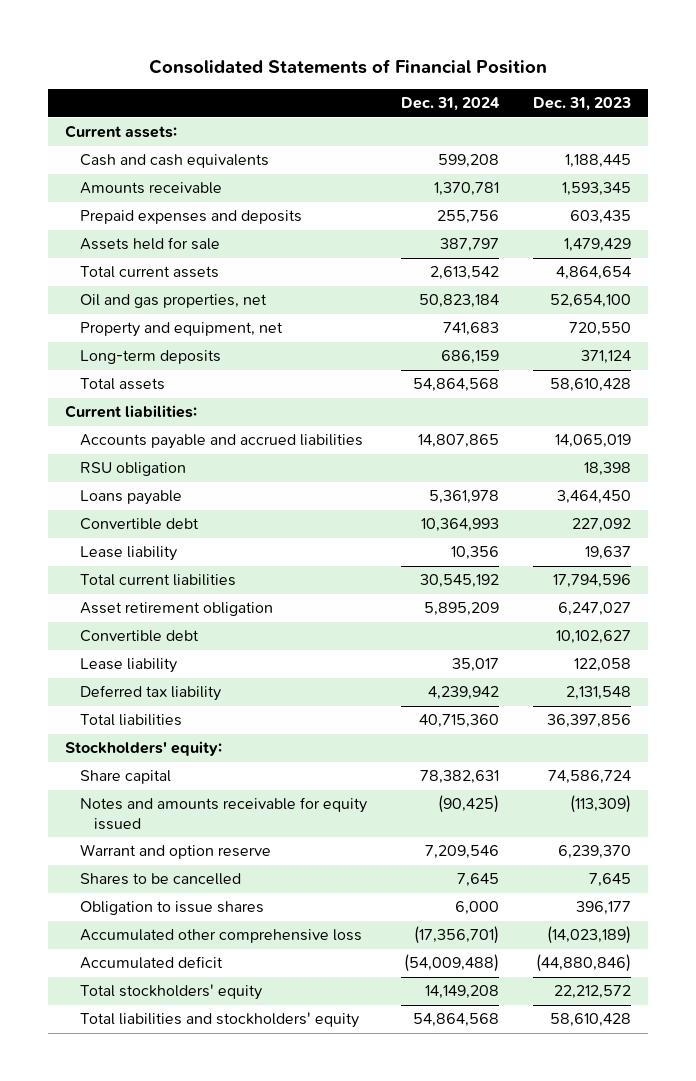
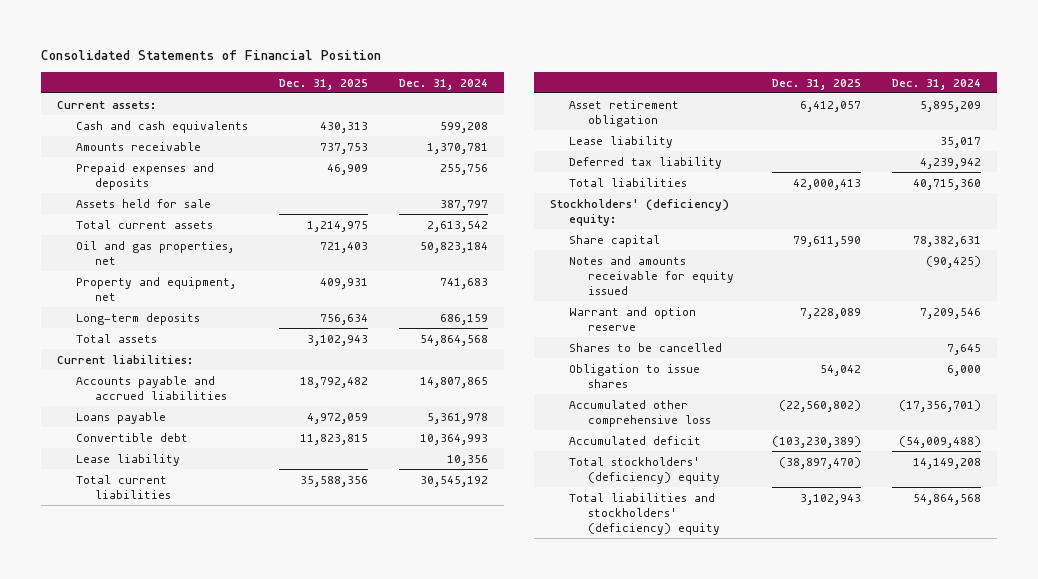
[532,97,631,112] Dec. 31, 2023 -> none
none -> [279,78,369,90] Dec. 31, 2025
[79,462,186,477] RSU obligation -> none
[79,630,199,643] Convertible debt -> none
[65,741,223,757] Stockholders' equity: -> [549,198,729,226] Stockholders' (deficiency) equity:
[79,984,262,1001] Total stockholders' equity -> [568,456,720,484] Total stockholders' (deficiency) equity
[79,1012,359,1029] Total liabilities and stockholders' equity -> [568,492,720,536] Total liabilities and stockholders' (deficiency) equity

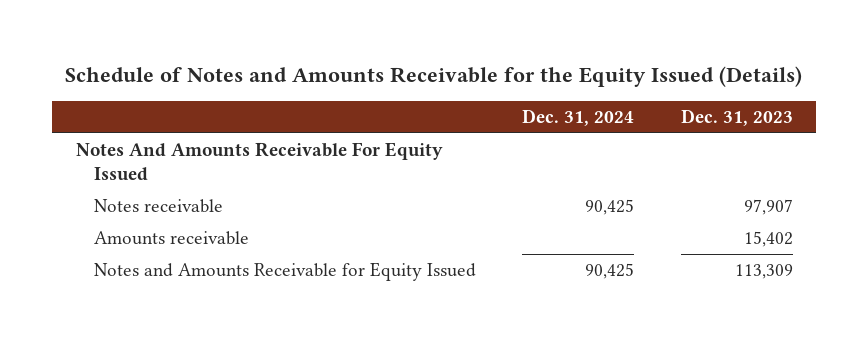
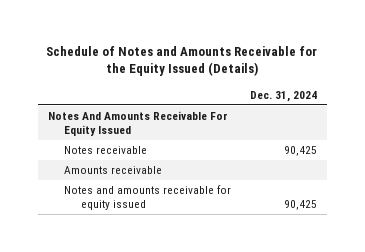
[680,109,793,127] Dec. 31, 2023 -> none
[93,262,476,282] Notes and Amounts Receivable for Equity Issued -> [64,184,232,211] Notes and amounts receivable for equity issued

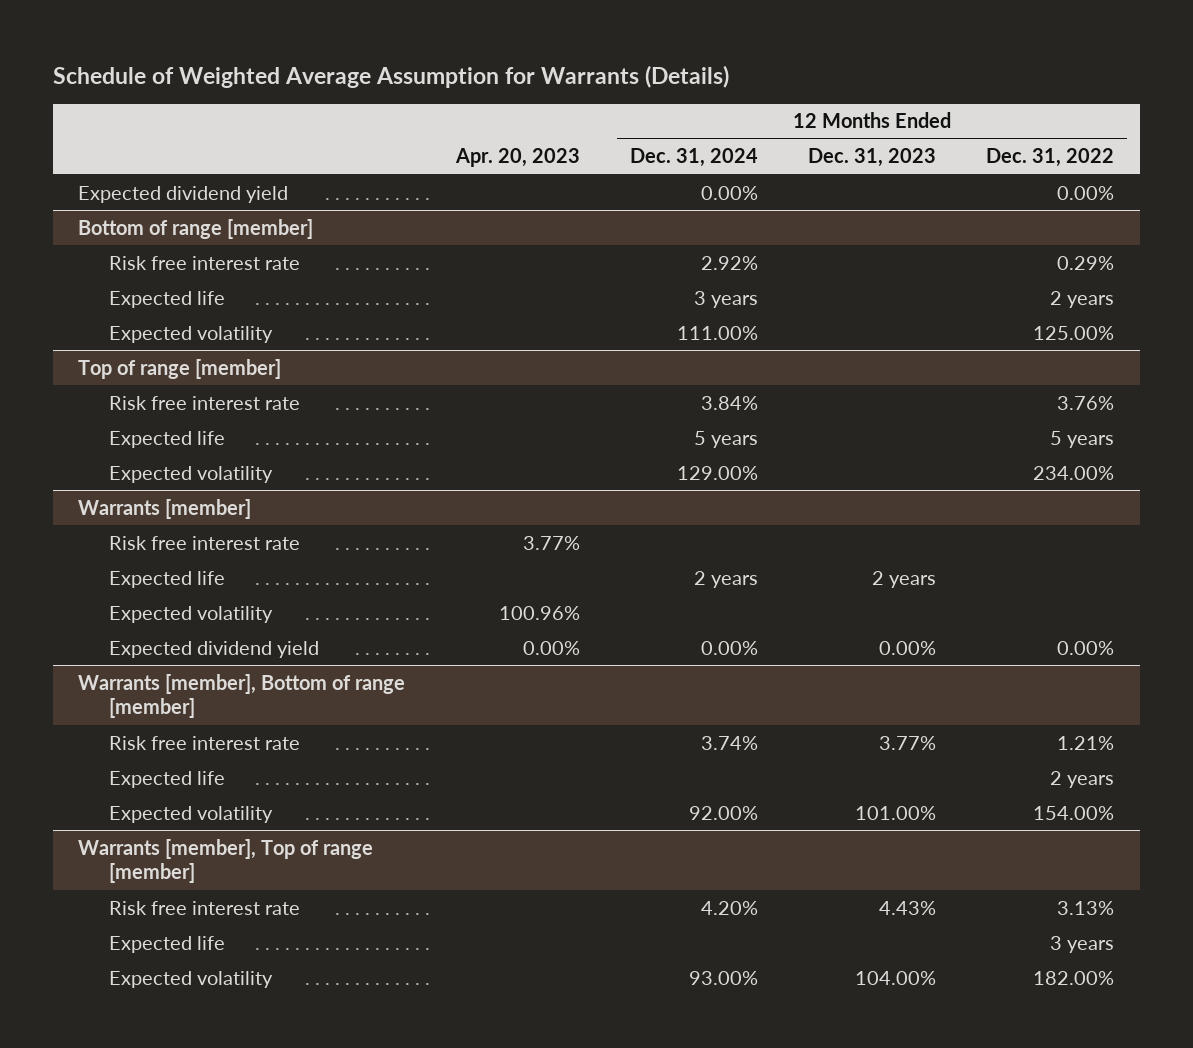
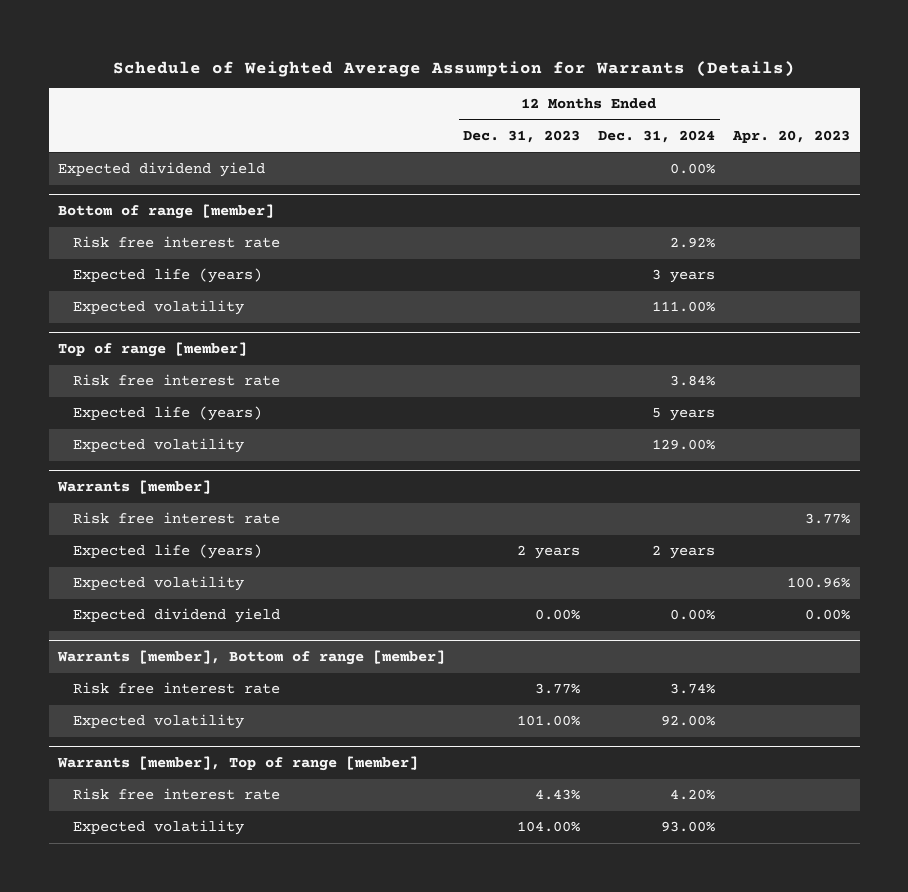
[986,148,1115,168] Dec. 31, 2022 -> none
[108,290,225,308] Expected life -> [73,268,263,284] Expected life (years)
[108,430,225,448] Expected life -> [73,406,263,422] Expected life (years)
[108,570,225,588] Expected life -> [73,544,263,560] Expected life (years)
[108,770,225,788] Expected life -> none
[108,935,225,953] Expected life -> none

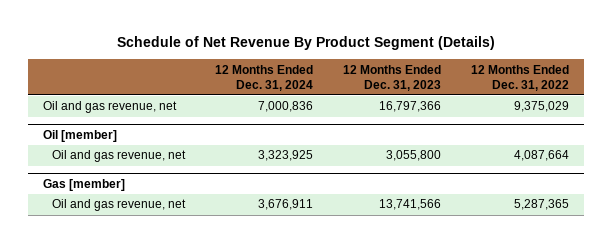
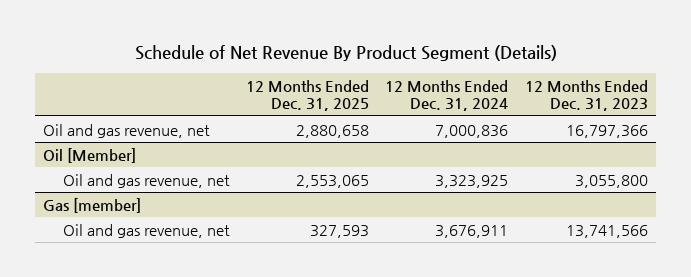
[470,64,569,91] 12 Months Ended Dec. 31, 2022 -> none
none -> [245,79,369,112] 12 Months Ended Dec. 31, 2025
[43,130,118,143] Oil [member] -> [43,147,137,163] Oil [Member]

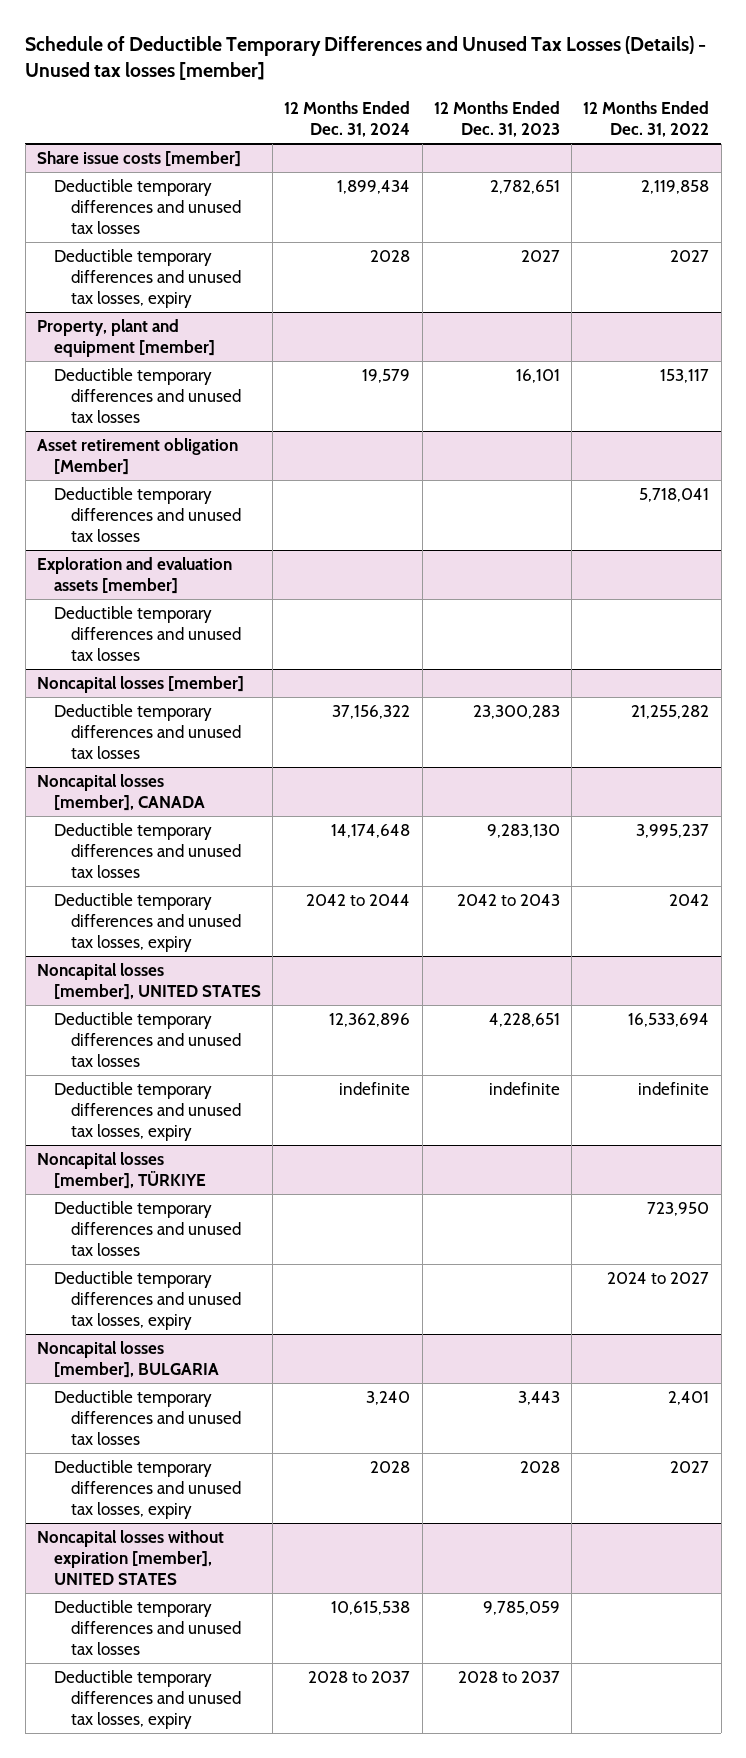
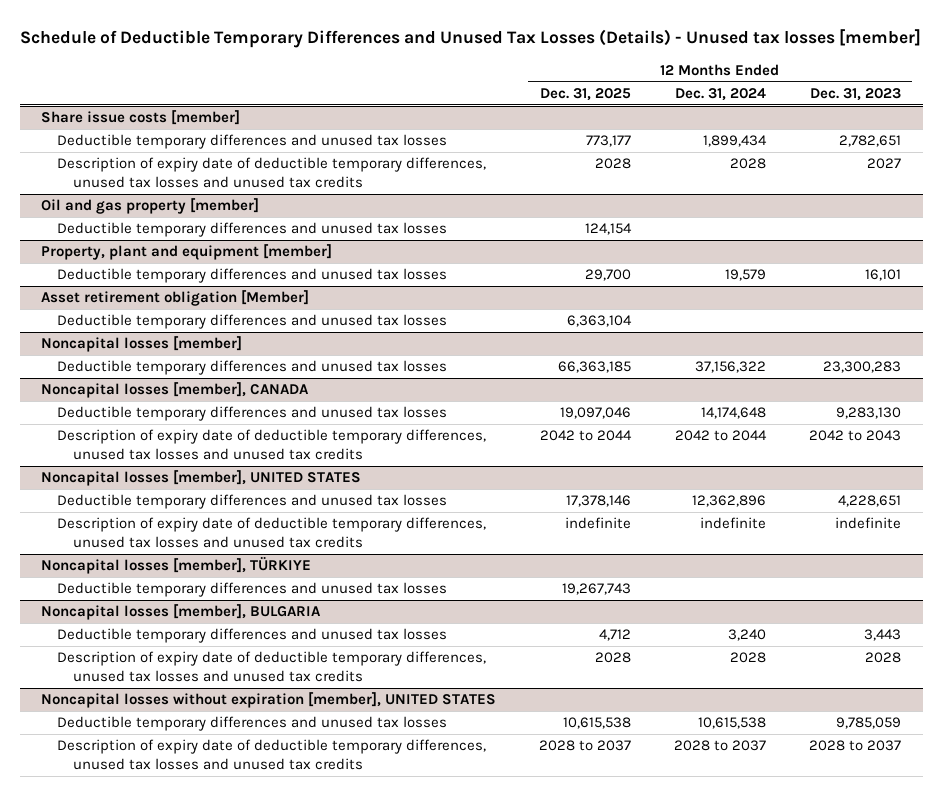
[583,101,710,137] 12 Months Ended Dec. 31, 2022 -> none
none -> [540,87,632,101] Dec. 31, 2025
[54,248,242,308] Deductible temporary differences and unused tax losses, expiry -> [56,157,486,189] Description of expiry date of deductible temporary differences, unused tax losses and unused tax credits
none -> [41,198,260,215] Oil and gas property [member]
none -> [56,222,447,238] Deductible temporary differences and unused tax losses
[36,556,232,594] Exploration and evaluation assets [member] -> none
[54,605,242,661] Deductible temporary differences and unused tax losses -> none
[54,892,242,952] Deductible temporary differences and unused tax losses, expiry -> [56,429,486,461] Description of expiry date of deductible temporary differences, unused tax losses and unused tax credits
[54,1081,242,1141] Deductible temporary differences and unused tax losses, expiry -> [56,517,486,549] Description of expiry date of deductible temporary differences, unused tax losses and unused tax credits
[54,1270,242,1330] Deductible temporary differences and unused tax losses, expiry -> none
[54,1459,242,1519] Deductible temporary differences and unused tax losses, expiry -> [56,651,486,683] Description of expiry date of deductible temporary differences, unused tax losses and unused tax credits
[54,1669,242,1729] Deductible temporary differences and unused tax losses, expiry -> [56,739,486,771] Description of expiry date of deductible temporary differences, unused tax losses and unused tax credits

